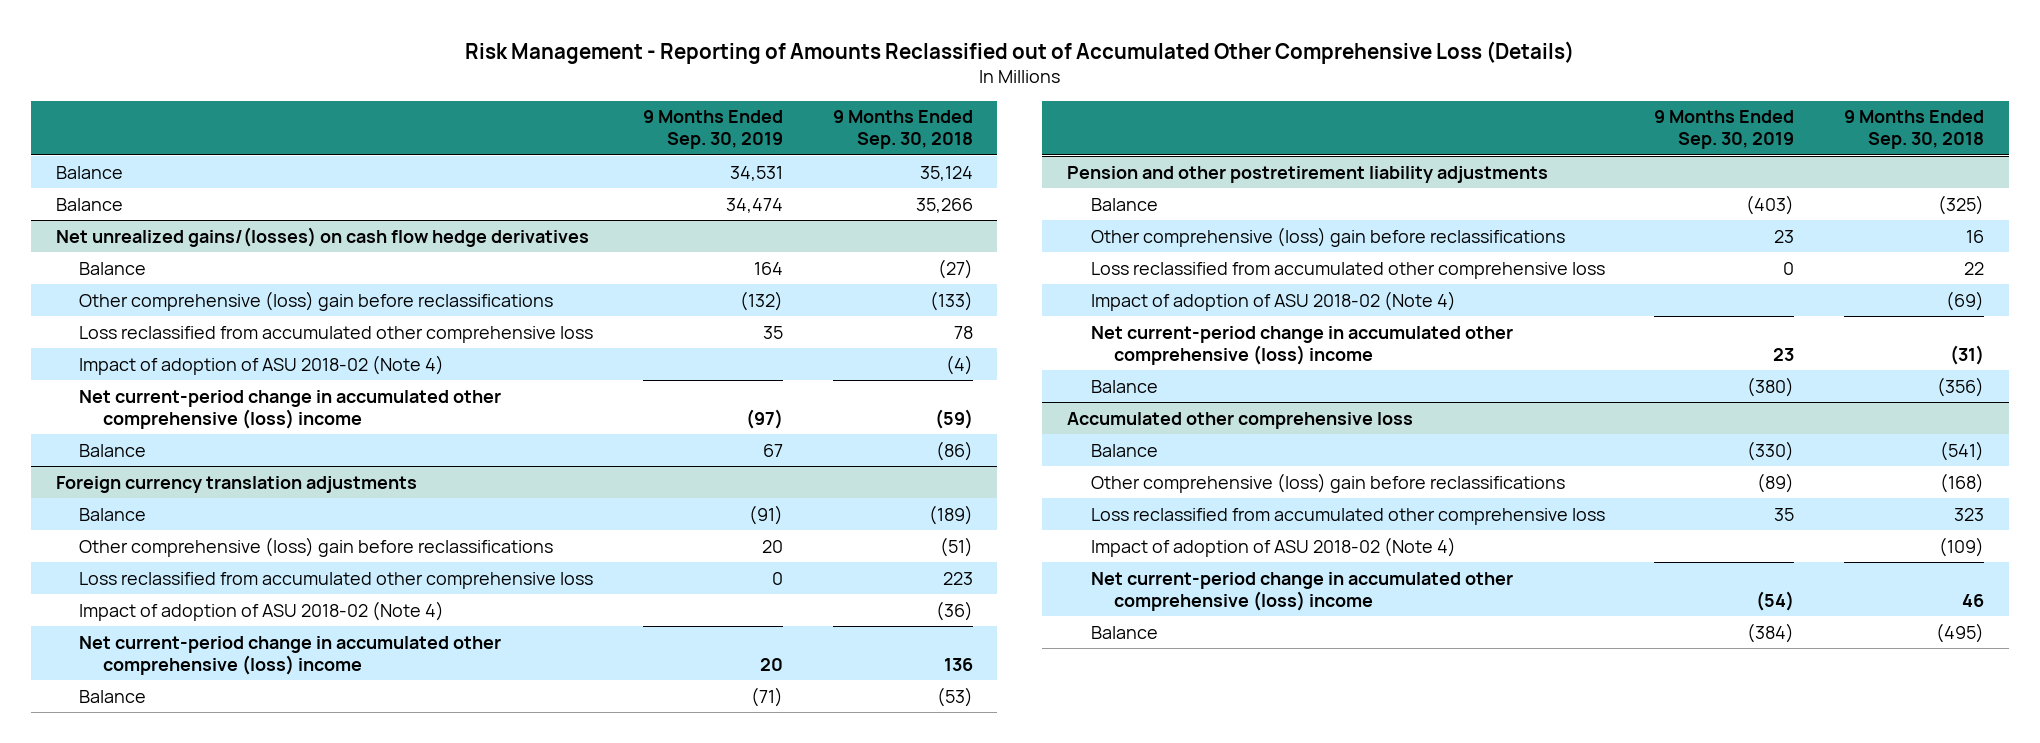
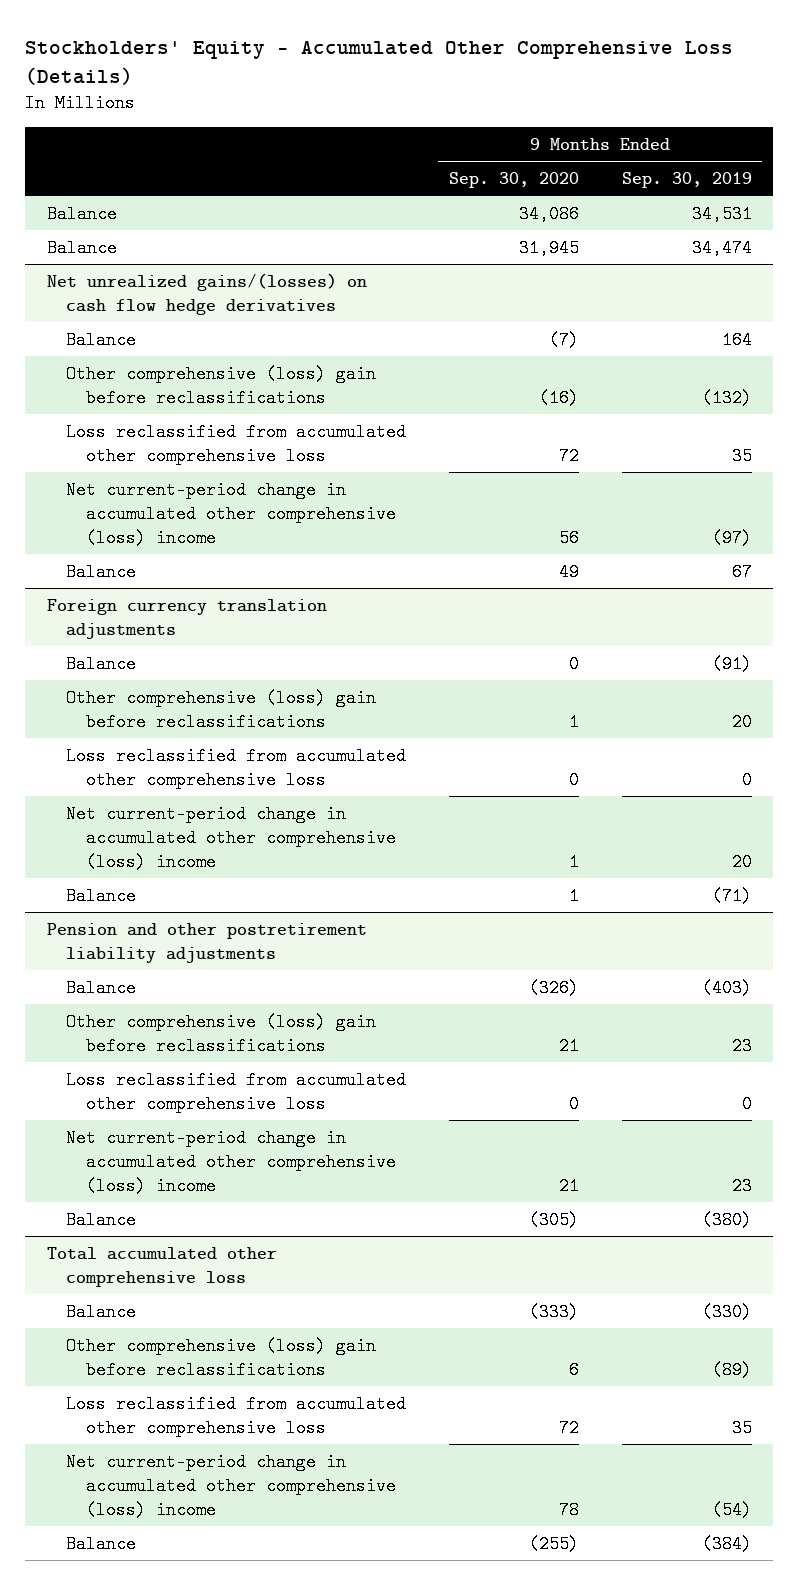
[464,40,1574,64] Risk Management - Reporting of Amounts Reclassified out of Accumulated Other Comprehensive Loss (Details) -> [25,41,734,86] Stockholders' Equity - Accumulated Other Comprehensive Loss (Details)
[832,110,973,150] 9 Months Ended Sep. 30, 2018 -> none
none -> [448,171,579,188] Sep. 30, 2020
[79,354,445,375] Impact of adoption of ASU 2018-02 (Note 4) -> none
[79,600,445,621] Impact of adoption of ASU 2018-02 (Note 4) -> none
[1090,290,1456,311] Impact of adoption of ASU 2018-02 (Note 4) -> none
[1067,411,1414,429] Accumulated other comprehensive loss -> [46,1246,277,1287] Total accumulated other comprehensive loss
[1090,536,1456,557] Impact of adoption of ASU 2018-02 (Note 4) -> none

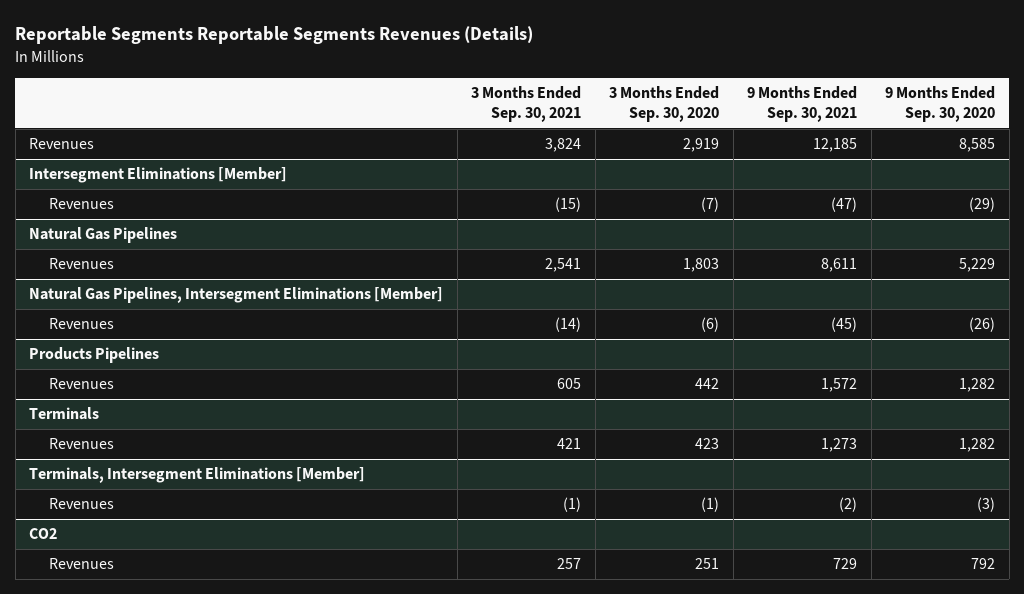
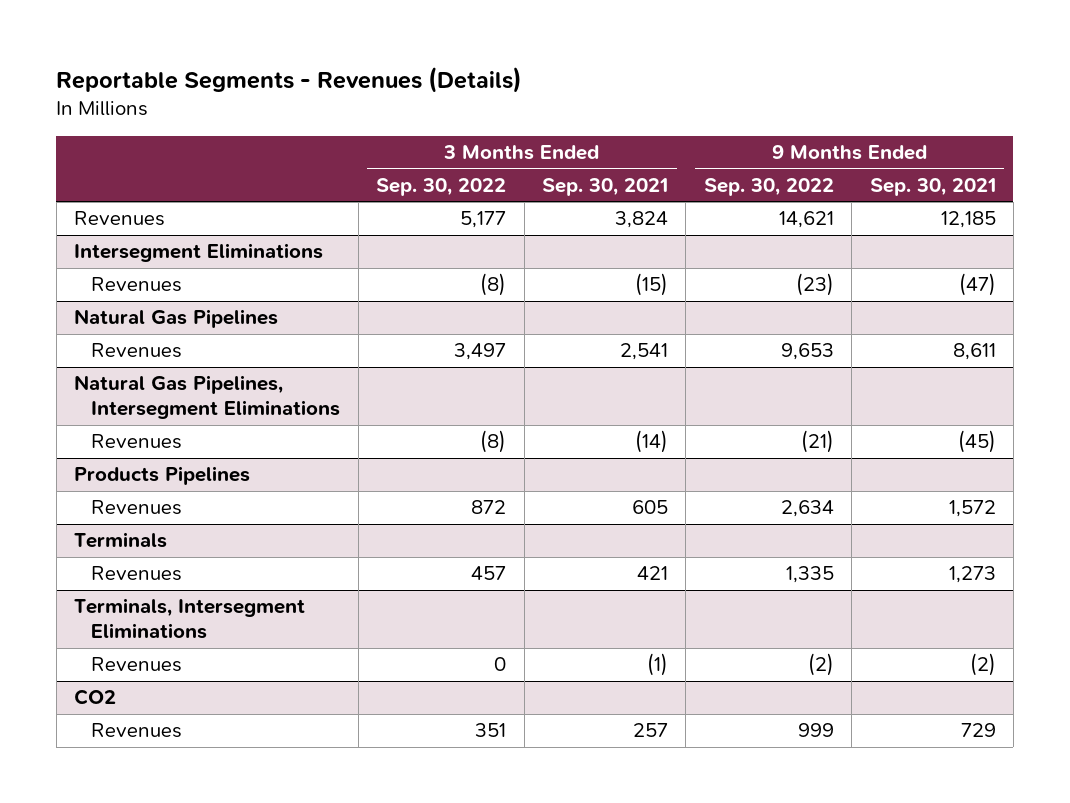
[15,26,534,45] Reportable Segments Reportable Segments Revenues (Details) -> [56,66,523,93] Reportable Segments - Revenues (Details)
[609,86,720,123] 3 Months Ended Sep. 30, 2020 -> none
[885,86,996,123] 9 Months Ended Sep. 30, 2020 -> none
none -> [376,177,507,196] Sep. 30, 2022
none -> [703,177,834,196] Sep. 30, 2022
[29,167,288,184] Intersegment Eliminations [Member] -> [74,243,324,263] Intersegment Eliminations
[29,287,444,304] Natural Gas Pipelines, Intersegment Eliminations [Member] -> [74,375,341,420] Natural Gas Pipelines, Intersegment Eliminations
[29,467,366,484] Terminals, Intersegment Eliminations [Member] -> [74,598,306,640] Terminals, Intersegment Eliminations

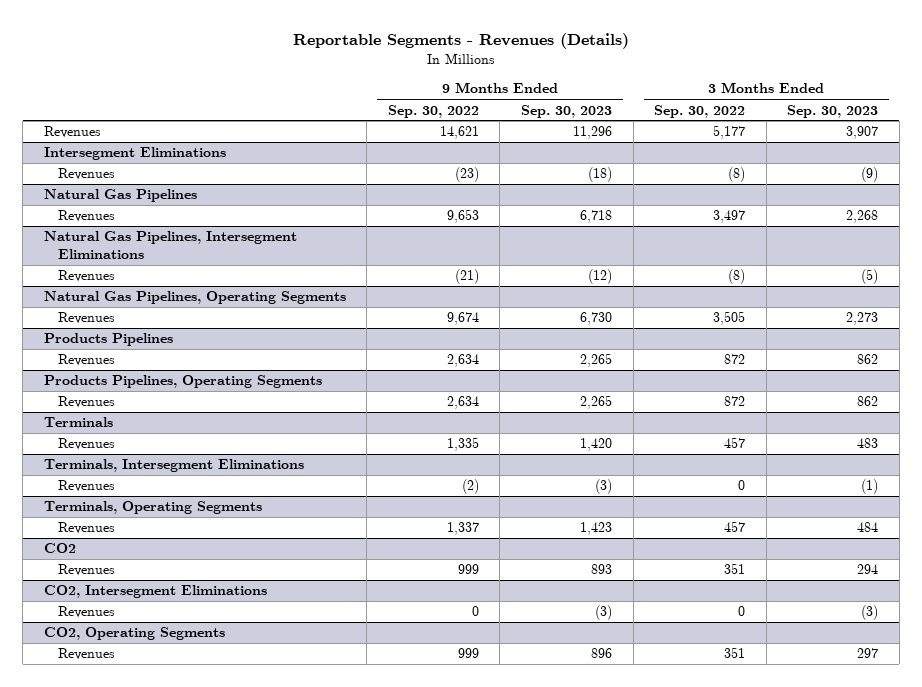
[541,177,668,196] Sep. 30, 2021 -> none
[869,177,996,196] Sep. 30, 2021 -> none
none -> [521,104,613,118] Sep. 30, 2023
none -> [787,104,879,118] Sep. 30, 2023
none -> [43,291,346,305] Natural Gas Pipelines, Operating Segments
none -> [58,312,116,325] Revenues
none -> [43,375,322,389] Products Pipelines, Operating Segments
none -> [58,396,116,409] Revenues
none -> [43,501,262,515] Terminals, Operating Segments
none -> [58,522,116,535] Revenues
none -> [43,585,267,599] CO2, Intersegment Eliminations
none -> [58,606,116,619] Revenues
none -> [43,627,225,641] CO2, Operating Segments
none -> [58,648,116,661] Revenues

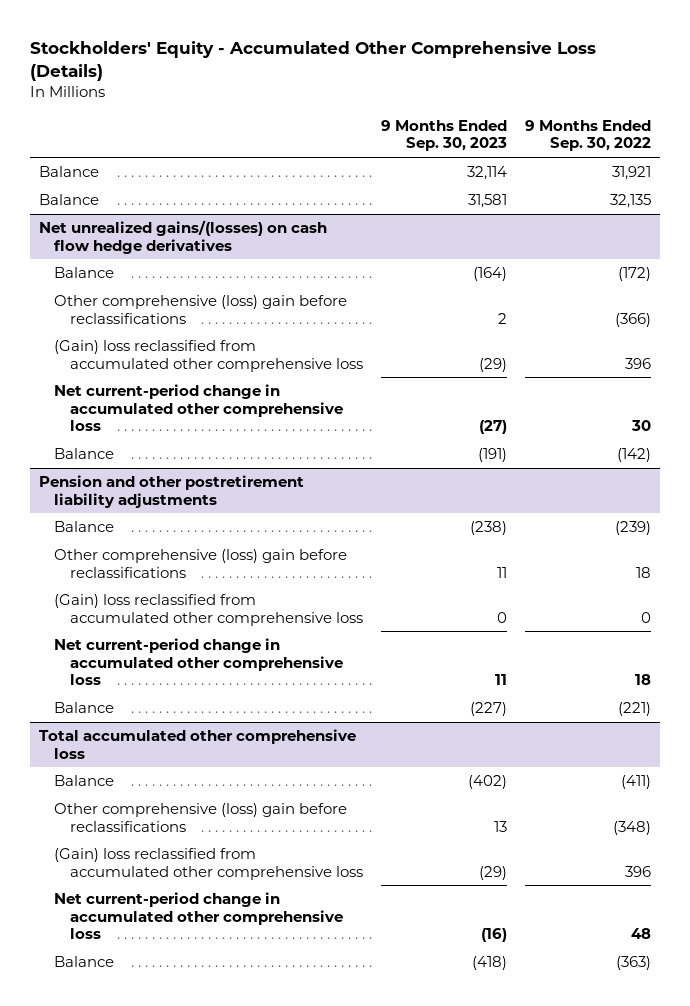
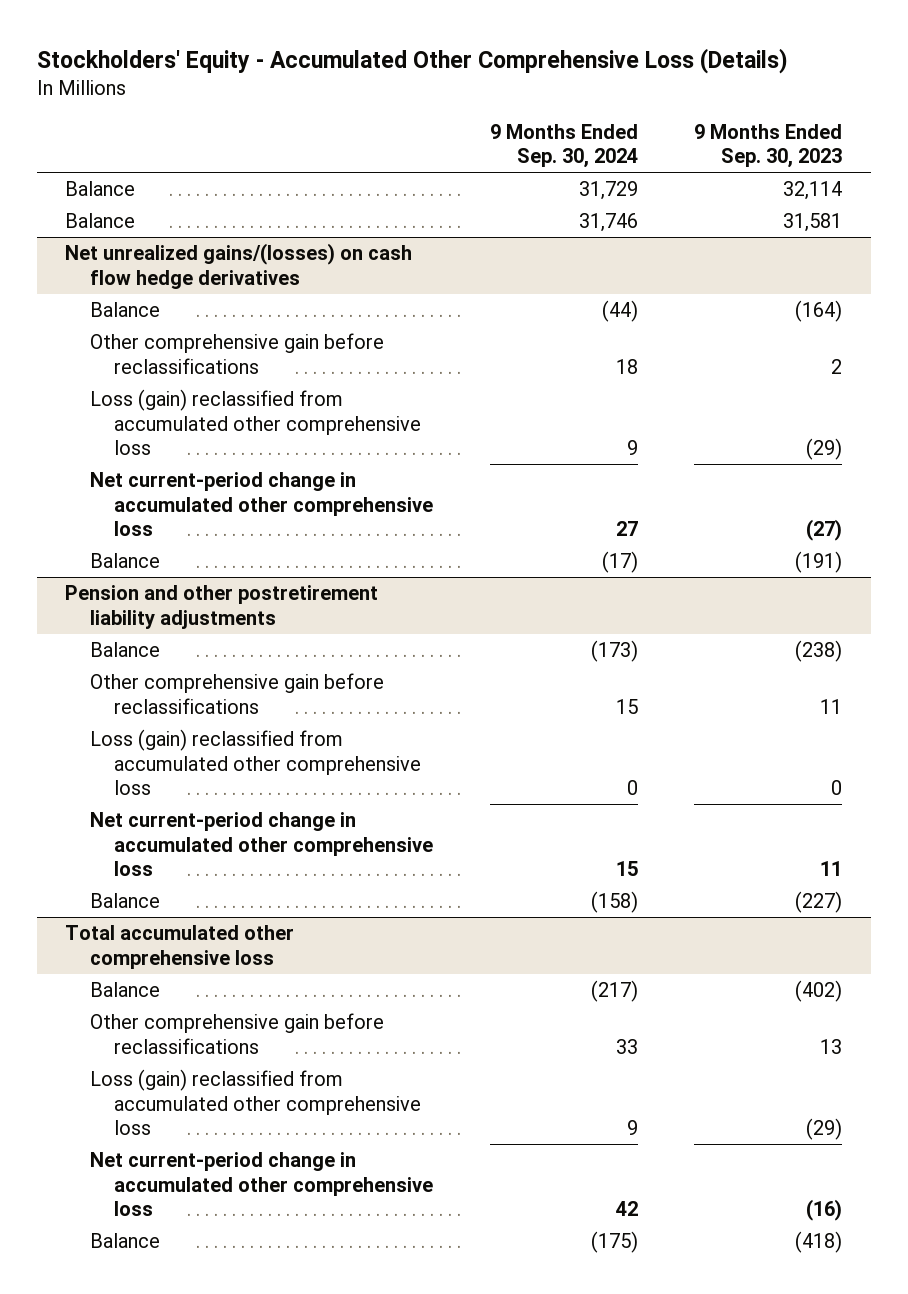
[524,119,651,152] 9 Months Ended Sep. 30, 2022 -> none
none -> [489,123,638,169] 9 Months Ended Sep. 30, 2024
[54,295,348,324] Other comprehensive (loss) gain before reclassifications -> [89,333,384,374] Other comprehensive gain before reclassifications
[54,340,363,372] (Gain) loss reclassified from accumulated other comprehensive loss -> [89,389,422,456] Loss (gain) reclassified from accumulated other comprehensive loss
[54,549,348,578] Other comprehensive (loss) gain before reclassifications -> [89,673,384,714] Other comprehensive gain before reclassifications
[54,594,363,626] (Gain) loss reclassified from accumulated other comprehensive loss -> [89,729,422,796] Loss (gain) reclassified from accumulated other comprehensive loss
[54,803,348,832] Other comprehensive (loss) gain before reclassifications -> [89,1013,384,1054] Other comprehensive gain before reclassifications
[54,848,363,880] (Gain) loss reclassified from accumulated other comprehensive loss -> [89,1069,422,1136] Loss (gain) reclassified from accumulated other comprehensive loss

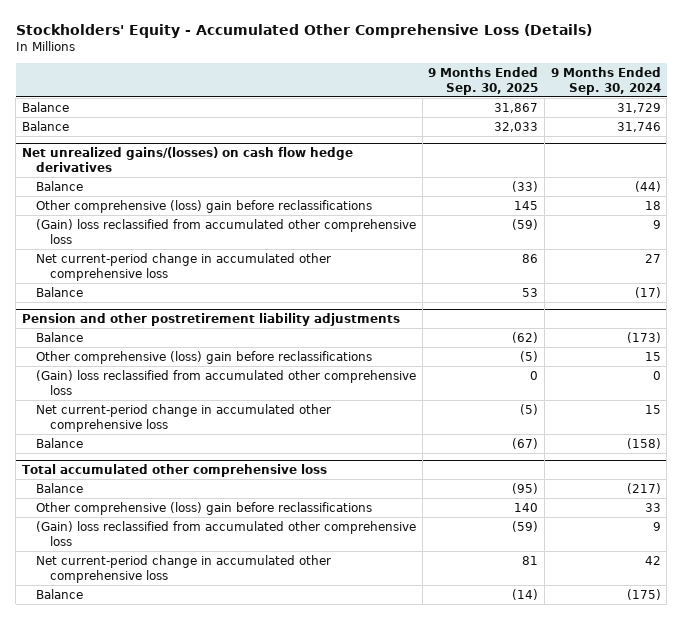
[694,123,843,169] 9 Months Ended Sep. 30, 2023 -> none
none -> [428,66,539,95] 9 Months Ended Sep. 30, 2025
[89,333,384,374] Other comprehensive gain before reclassifications -> [35,199,372,213] Other comprehensive (loss) gain before reclassifications
[89,389,422,456] Loss (gain) reclassified from accumulated other comprehensive loss -> [35,218,416,244] (Gain) loss reclassified from accumulated other comprehensive loss
[89,673,384,714] Other comprehensive gain before reclassifications -> [35,350,372,364] Other comprehensive (loss) gain before reclassifications
[89,729,422,796] Loss (gain) reclassified from accumulated other comprehensive loss -> [35,369,416,395] (Gain) loss reclassified from accumulated other comprehensive loss
[89,1013,384,1054] Other comprehensive gain before reclassifications -> [35,501,372,515] Other comprehensive (loss) gain before reclassifications
[89,1069,422,1136] Loss (gain) reclassified from accumulated other comprehensive loss -> [35,520,416,546] (Gain) loss reclassified from accumulated other comprehensive loss

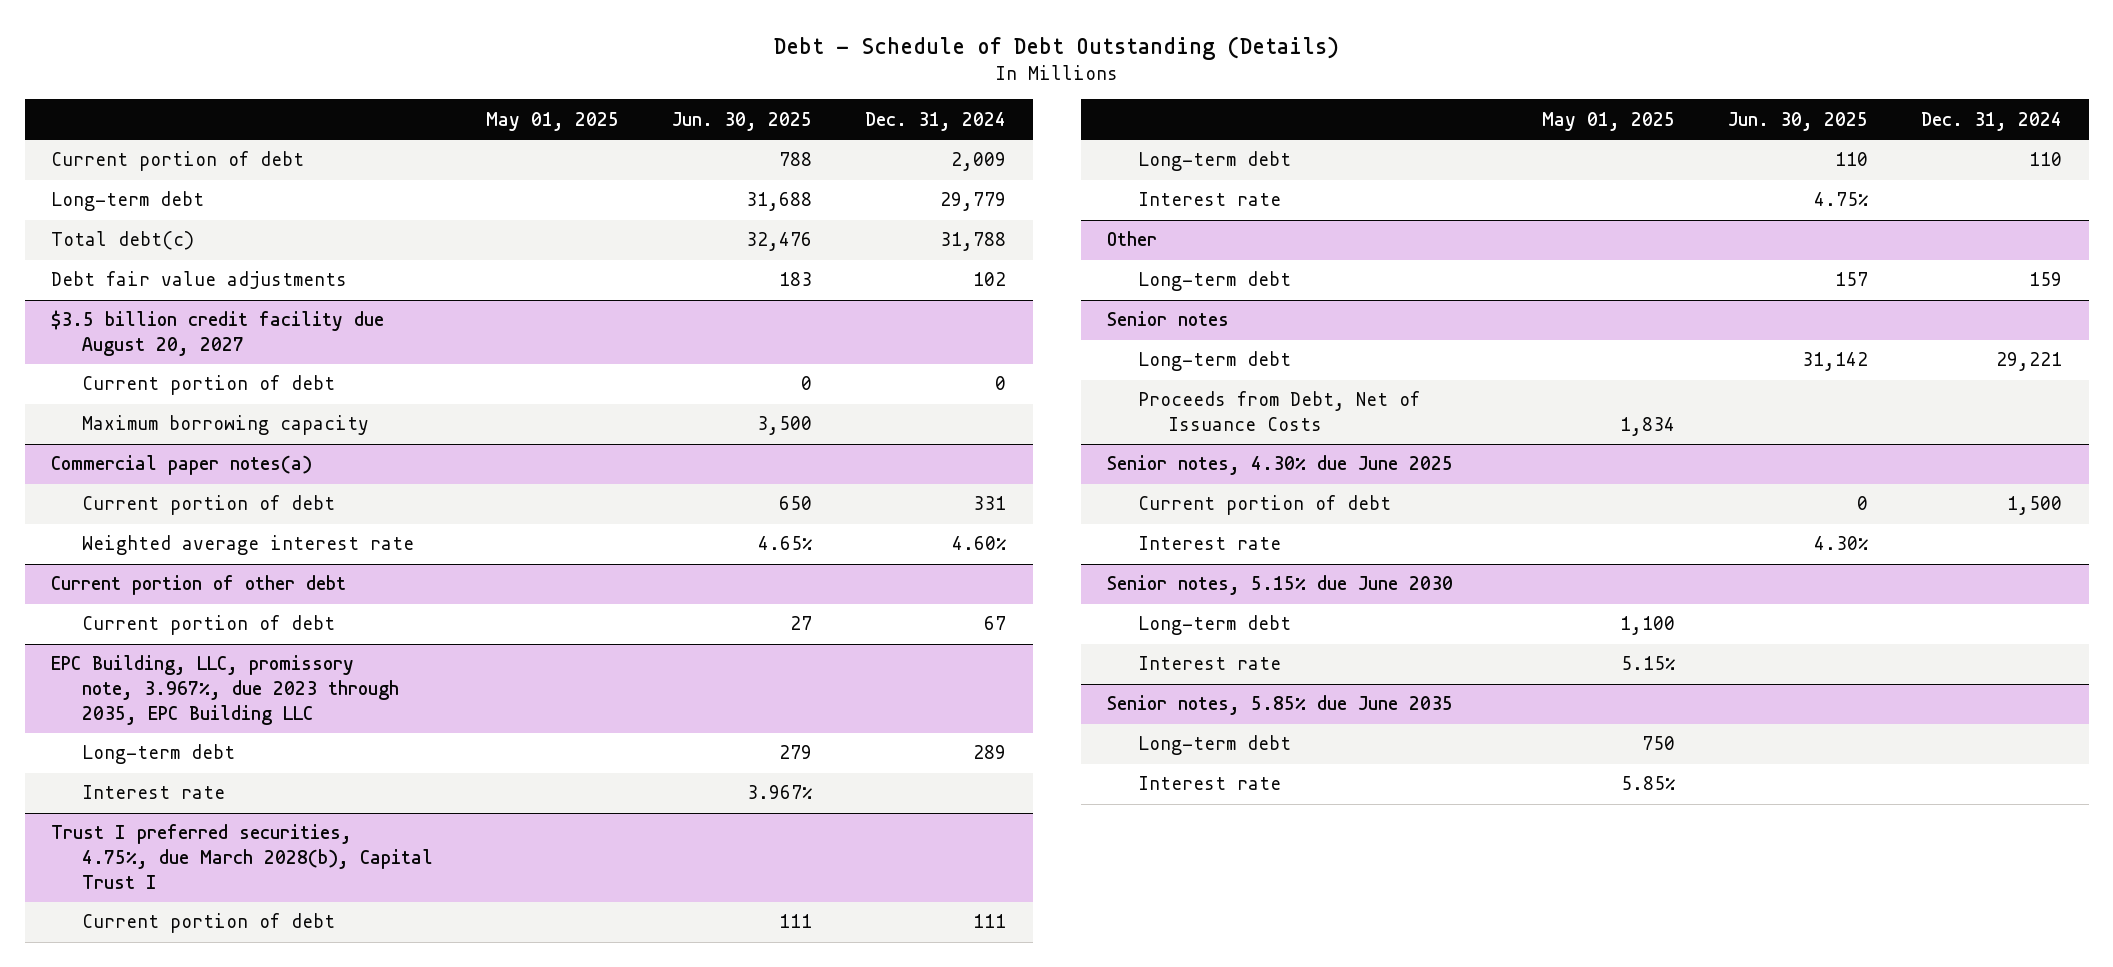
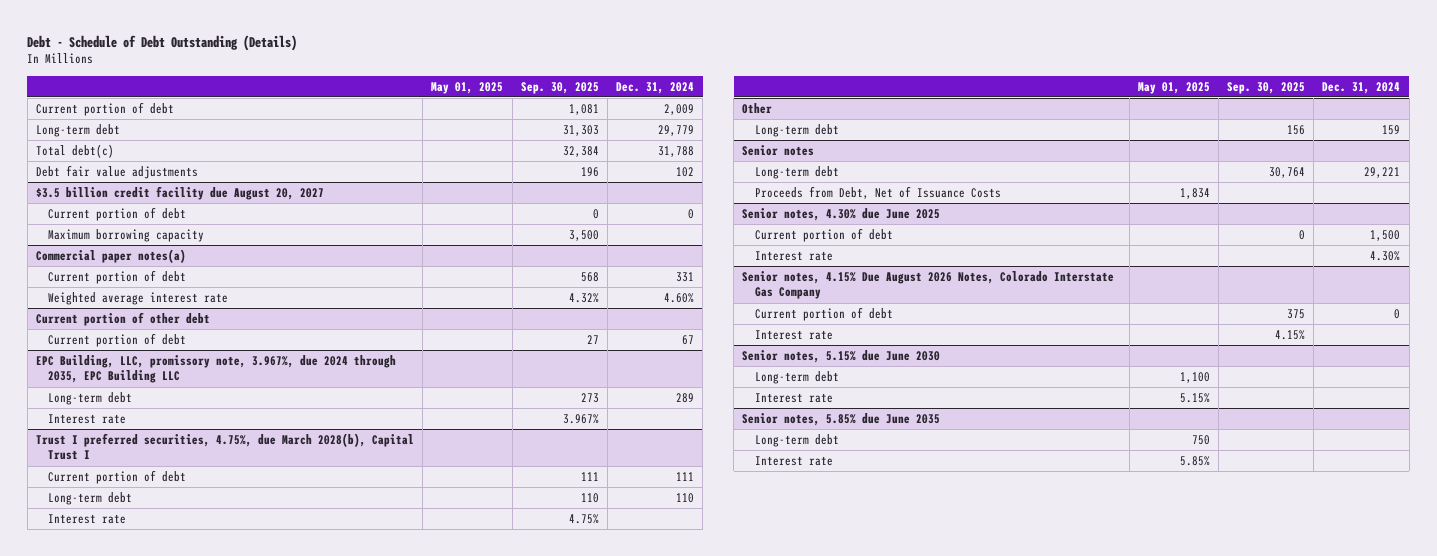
[671,111,812,131] Jun. 30, 2025 -> none
none -> [520,81,599,94] Sep. 30, 2025
[51,655,399,725] EPC Building, LLC, promissory note, 3.967%, due 2023 through 2035, EPC Building LLC -> [36,354,397,384] EPC Building, LLC, promissory note, 3.967%, due 2024 through 2035, EPC Building LLC
none -> [754,250,833,261] Interest rate
none -> [742,270,1115,300] Senior notes, 4.15% Due August 2026 Notes, Colorado Interstate Gas Company
none -> [754,306,893,321] Current portion of debt

